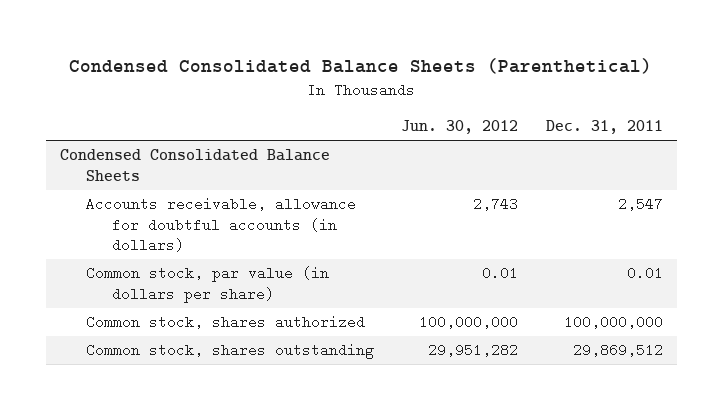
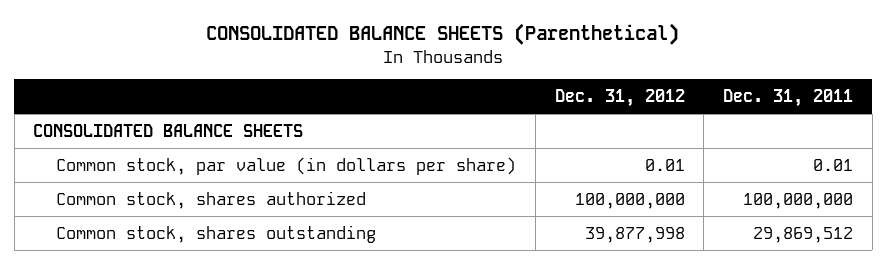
[69,58,653,75] Condensed Consolidated Balance Sheets (Parenthetical) -> [206,23,680,46] CONSOLIDATED BALANCE SHEETS (Parenthetical)
[401,120,519,135] Jun. 30, 2012 -> none
none -> [554,89,685,108] Dec. 31, 2012
[85,197,356,253] Accounts receivable, allowance for doubtful accounts (in dollars) -> none
[59,149,330,181] Condensed Consolidated Balance Sheets -> [33,123,304,137] CONSOLIDATED BALANCE SHEETS

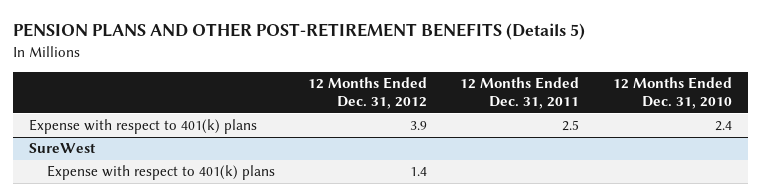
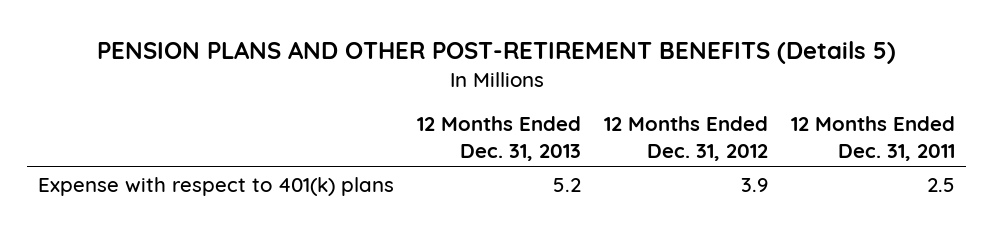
[612,76,732,110] 12 Months Ended Dec. 31, 2010 -> none
none -> [417,116,582,161] 12 Months Ended Dec. 31, 2013
[29,143,97,154] SureWest -> none
[47,165,276,181] Expense with respect to 401(k) plans -> none

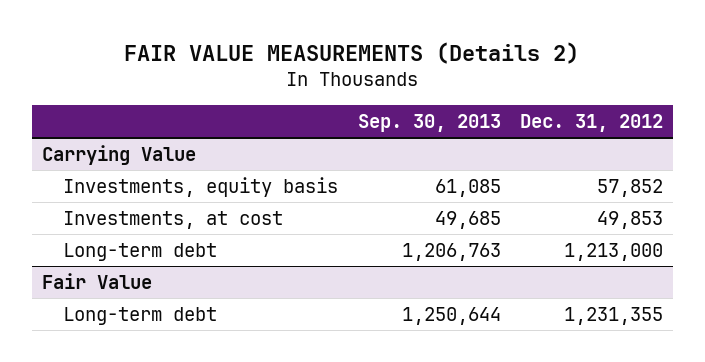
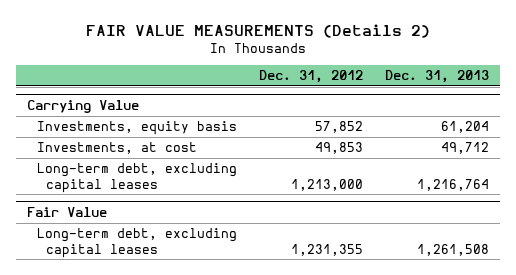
[357,113,501,132] Sep. 30, 2013 -> none
none -> [385,70,490,84] Dec. 31, 2013
[63,243,218,262] Long-term debt -> [36,163,237,193] Long-term debt, excluding capital leases
[63,307,218,326] Long-term debt -> [36,228,237,258] Long-term debt, excluding capital leases

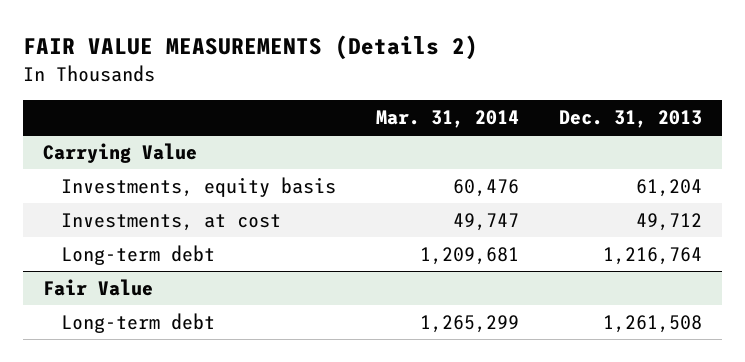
[258,70,363,84] Dec. 31, 2012 -> none
none -> [375,110,519,129] Mar. 31, 2014
[36,163,237,193] Long-term debt, excluding capital leases -> [60,244,215,265] Long-term debt
[36,228,237,258] Long-term debt, excluding capital leases -> [60,312,215,333] Long-term debt

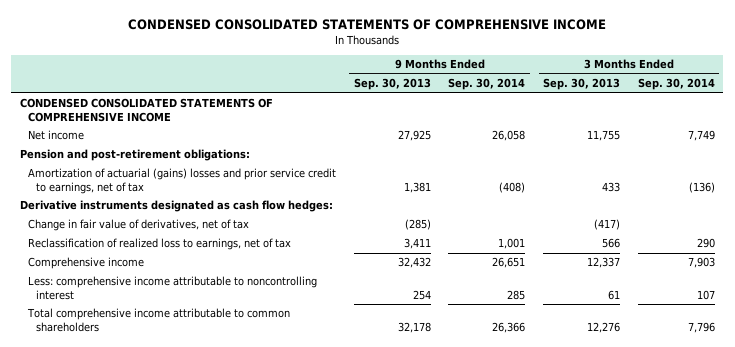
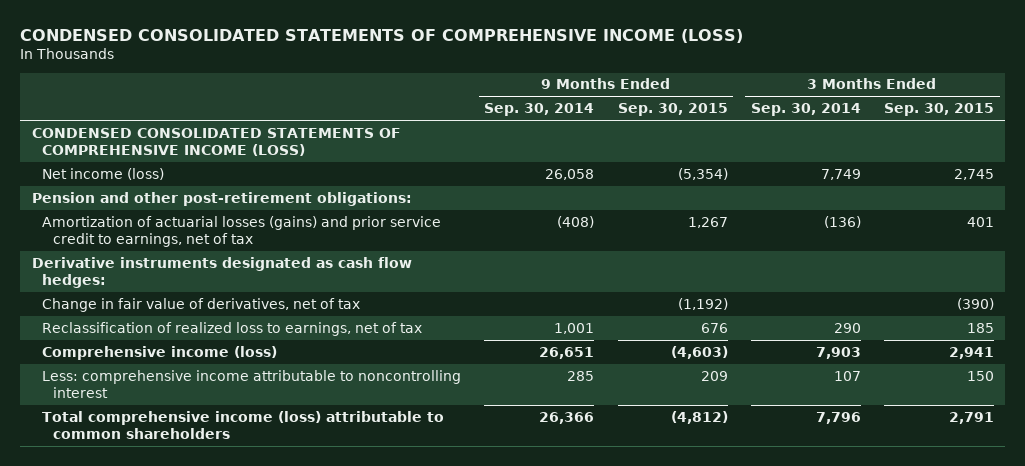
[128,18,607,30] CONDENSED CONSOLIDATED STATEMENTS OF COMPREHENSIVE INCOME -> [20,28,744,43] CONDENSED CONSOLIDATED STATEMENTS OF COMPREHENSIVE INCOME (LOSS)
[353,78,431,91] Sep. 30, 2013 -> none
[542,78,620,91] Sep. 30, 2013 -> none
none -> [617,103,728,117] Sep. 30, 2015
none -> [883,103,994,117] Sep. 30, 2015
[20,98,274,122] CONDENSED CONSOLIDATED STATEMENTS OF COMPREHENSIVE INCOME -> [31,127,401,156] CONDENSED CONSOLIDATED STATEMENTS OF COMPREHENSIVE INCOME (LOSS)
[28,130,85,141] Net income -> [42,167,165,180] Net income (loss)
[20,149,251,162] Pension and post-retirement obligations: -> [31,191,412,206] Pension and other post-retirement obligations:
[28,168,337,194] Amortization of actuarial (gains) losses and prior service credit to earnings, net of tax -> [42,215,442,247] Amortization of actuarial losses (gains) and prior service credit to earnings, net of tax
[28,257,145,270] Comprehensive income -> [42,345,278,360] Comprehensive income (loss)
[27,308,291,332] Total comprehensive income attributable to common shareholders -> [42,410,445,439] Total comprehensive income (loss) attributable to common shareholders

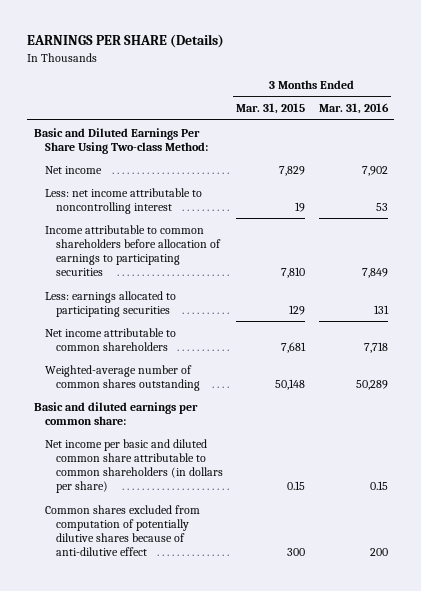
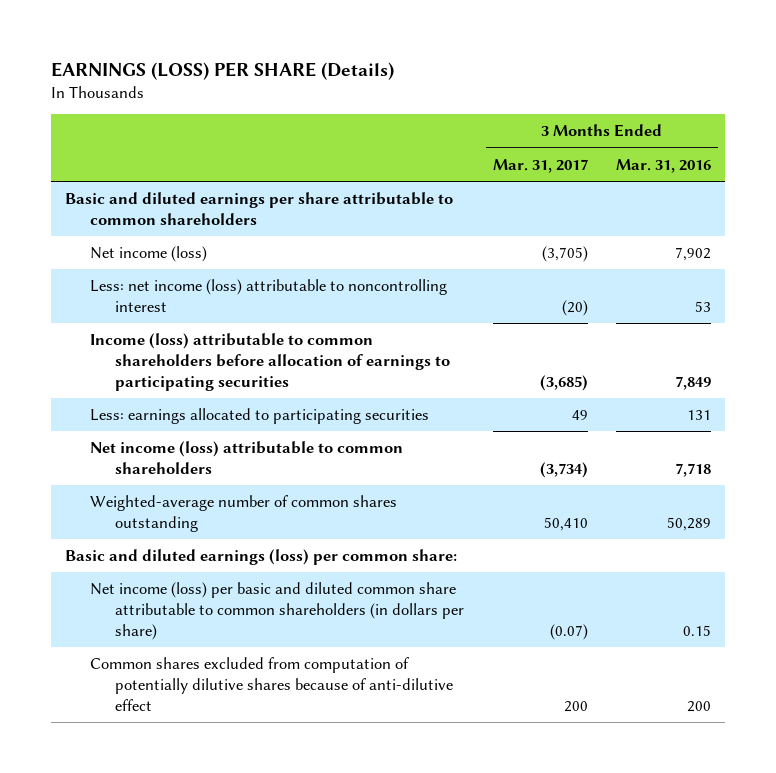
[26,34,224,49] EARNINGS PER SHARE (Details) -> [50,62,394,81] EARNINGS (LOSS) PER SHARE (Details)
[236,103,306,115] Mar. 31, 2015 -> none
none -> [492,158,588,173] Mar. 31, 2017
[33,127,208,154] Basic and Diluted Earnings Per Share Using Two-class Method: -> [64,192,453,225] Basic and diluted earnings per share attributable to common shareholders
[44,165,102,174] Net income -> [90,246,208,263] Net income (loss)
[44,187,202,214] Less: net income attributable to noncontrolling interest -> [90,279,448,312] Less: net income (loss) attributable to noncontrolling interest
[44,224,221,277] Income attributable to common shareholders before allocation of earnings to participating securities -> [90,333,451,391] Income (loss) attributable to common shareholders before allocation of earnings to participating securities
[44,327,176,351] Net income attributable to common shareholders -> [90,441,404,474] Net income (loss) attributable to common shareholders
[33,401,198,425] Basic and diluted earnings per common share: -> [64,549,457,566] Basic and diluted earnings (loss) per common share:
[44,438,223,494] Net income per basic and diluted common share attributable to common shareholders (in dollars per share) -> [90,582,465,640] Net income (loss) per basic and diluted common share attributable to common shareholders (in dollars per share)

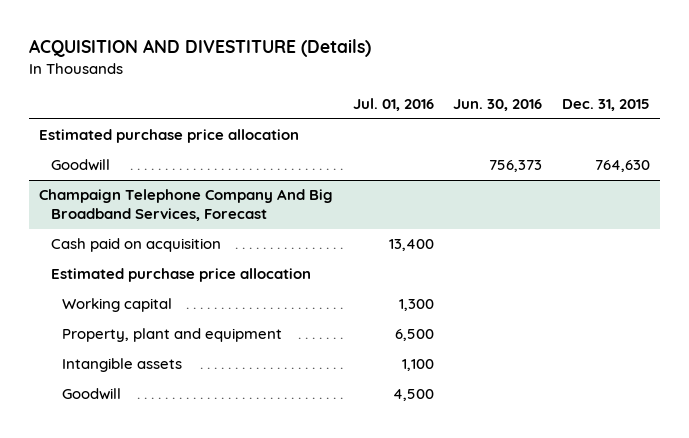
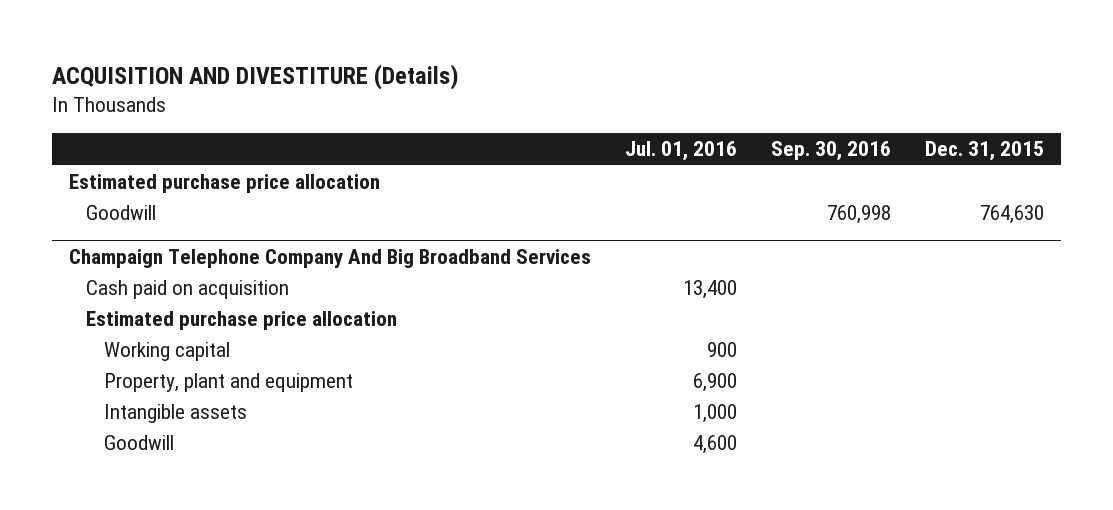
[453,99,543,112] Jun. 30, 2016 -> none
none -> [770,141,891,162] Sep. 30, 2016
[39,189,334,222] Champaign Telephone Company And Big Broadband Services, Forecast -> [68,248,591,268] Champaign Telephone Company And Big Broadband Services
[398,299,434,312] 1,300 -> [706,342,737,358] 900
[394,329,434,342] 6,500 -> [692,373,737,393] 6,900
[401,359,434,372] 1,100 -> [692,404,737,424] 1,000
[392,389,434,402] 4,500 -> [692,435,737,455] 4,600

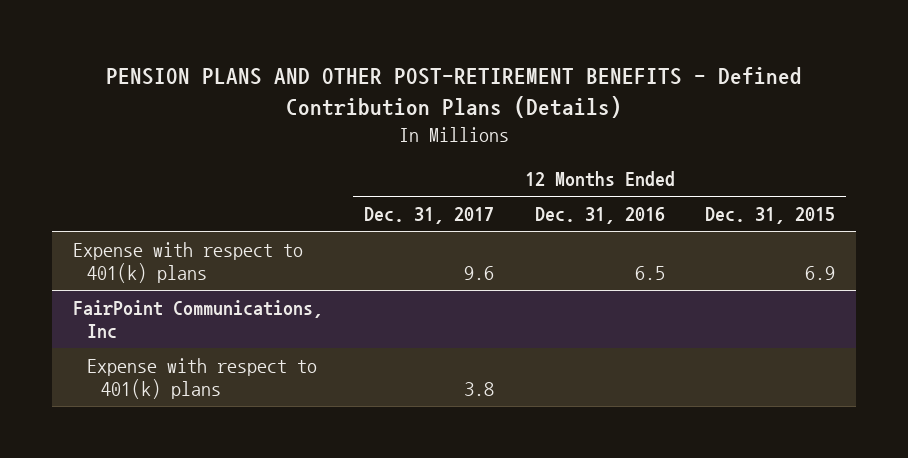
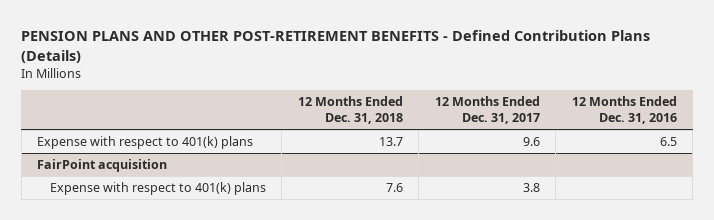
[705,207,836,225] Dec. 31, 2015 -> none
none -> [297,96,403,125] 12 Months Ended Dec. 31, 2018
[72,299,323,340] FairPoint Communications, Inc -> [37,159,168,173] FairPoint acquisition

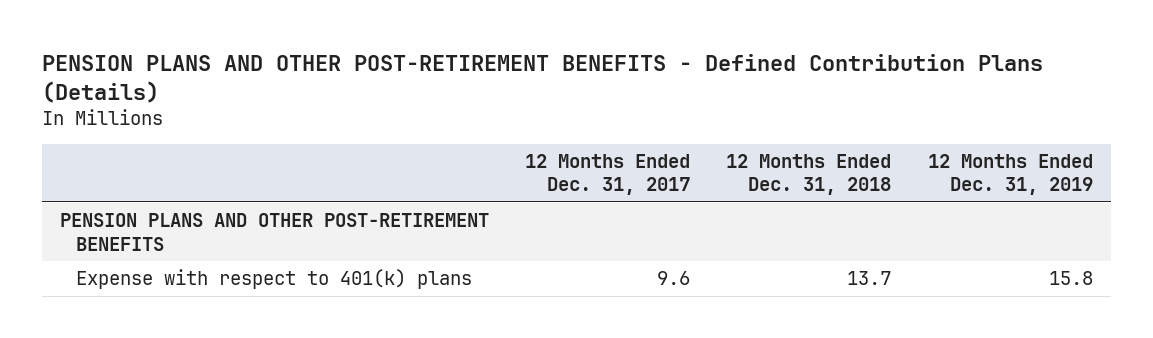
[571,96,677,125] 12 Months Ended Dec. 31, 2016 -> none
none -> [927,153,1093,196] 12 Months Ended Dec. 31, 2019
none -> [59,213,489,251] PENSION PLANS AND OTHER POST-RETIREMENT BENEFITS
[37,159,168,173] FairPoint acquisition -> none
[49,182,266,196] Expense with respect to 401(k) plans -> none

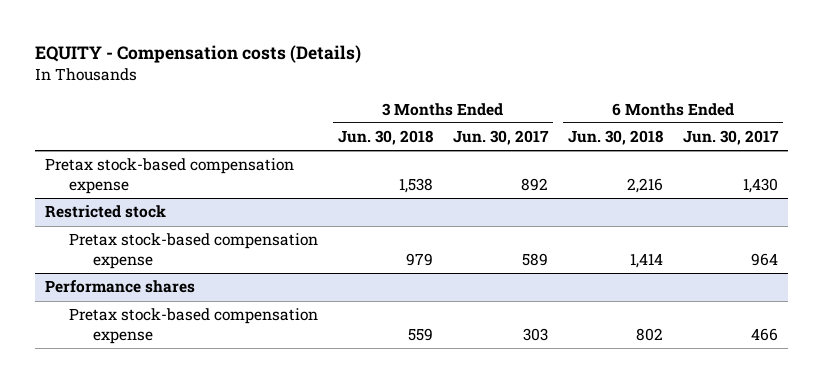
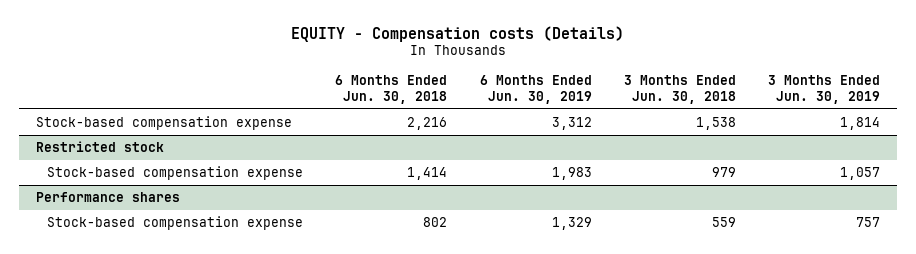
[452,130,549,146] Jun. 30, 2017 -> none
[682,130,779,146] Jun. 30, 2017 -> none
none -> [479,74,592,104] 6 Months Ended Jun. 30, 2019
none -> [768,74,881,104] 3 Months Ended Jun. 30, 2019
[45,158,295,195] Pretax stock-based compensation expense -> [35,116,292,131] Stock-based compensation expense
[69,233,319,270] Pretax stock-based compensation expense -> [46,166,303,181] Stock-based compensation expense
[69,308,319,345] Pretax stock-based compensation expense -> [46,216,303,231] Stock-based compensation expense

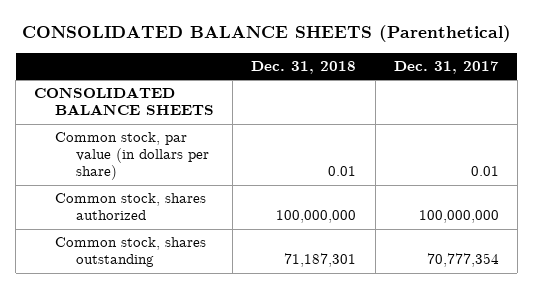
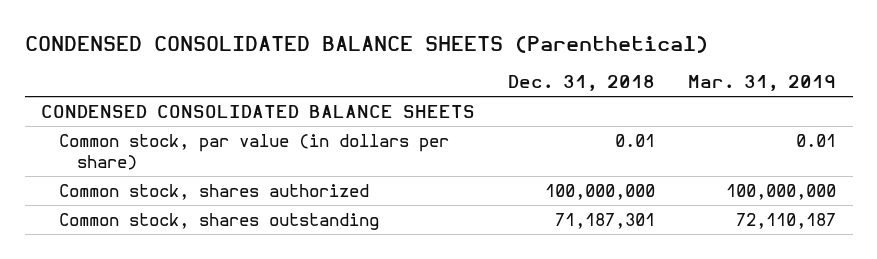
[21,25,511,43] CONSOLIDATED BALANCE SHEETS (Parenthetical) -> [24,35,708,53] CONDENSED CONSOLIDATED BALANCE SHEETS (Parenthetical)
[393,60,499,74] Dec. 31, 2017 -> none
none -> [688,75,837,92] Mar. 31, 2019
[34,87,215,116] CONSOLIDATED BALANCE SHEETS -> [41,104,476,118] CONDENSED CONSOLIDATED BALANCE SHEETS

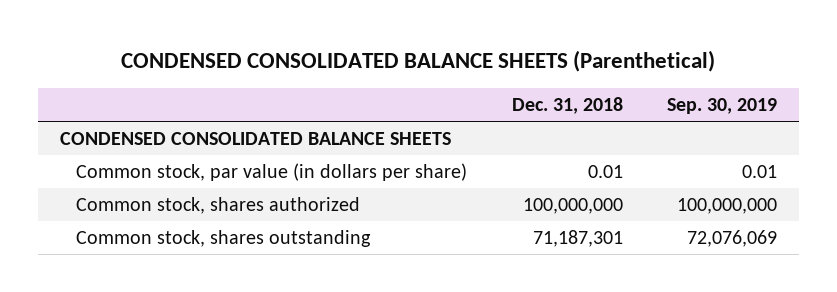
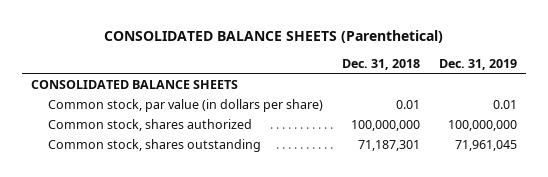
[121,50,716,73] CONDENSED CONSOLIDATED BALANCE SHEETS (Parenthetical) -> [104,30,444,44] CONSOLIDATED BALANCE SHEETS (Parenthetical)
[667,98,778,115] Sep. 30, 2019 -> none
none -> [438,59,517,71] Dec. 31, 2019
[59,132,451,146] CONDENSED CONSOLIDATED BALANCE SHEETS -> [31,80,239,90] CONSOLIDATED BALANCE SHEETS

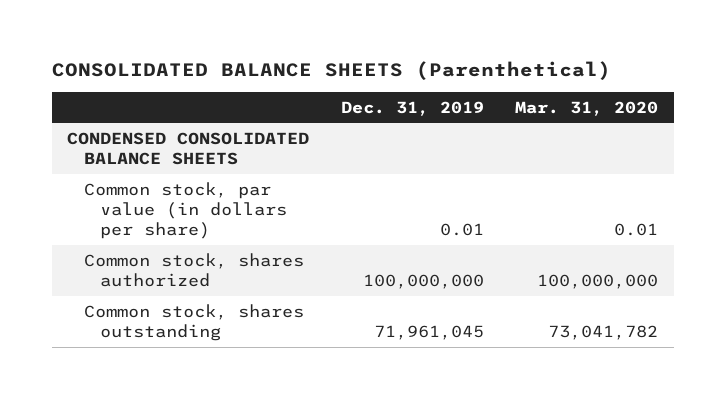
[342,59,421,71] Dec. 31, 2018 -> none
none -> [515,100,659,116] Mar. 31, 2020
[31,80,239,90] CONSOLIDATED BALANCE SHEETS -> [67,131,310,165] CONDENSED CONSOLIDATED BALANCE SHEETS

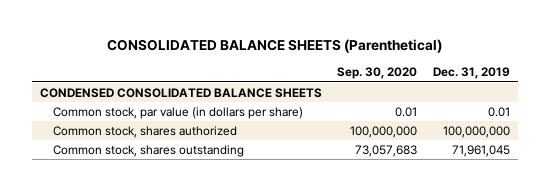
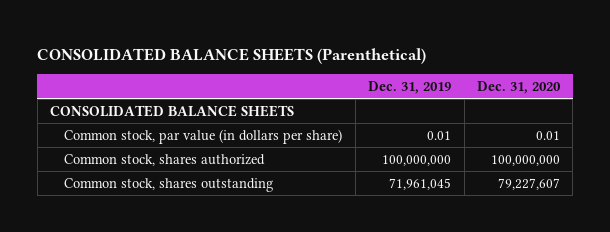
[337,67,418,80] Sep. 30, 2020 -> none
none -> [477,80,562,94] Dec. 31, 2020
[39,87,322,98] CONDENSED CONSOLIDATED BALANCE SHEETS -> [50,104,295,117] CONSOLIDATED BALANCE SHEETS

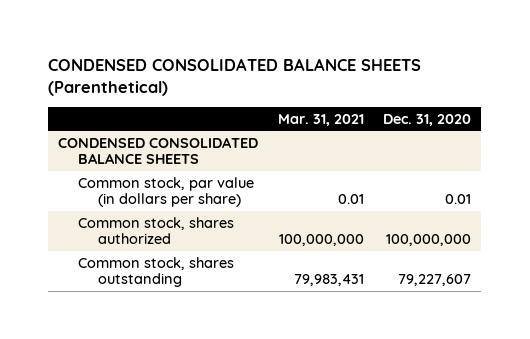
[37,47,427,64] CONSOLIDATED BALANCE SHEETS (Parenthetical) -> [48,57,422,97] CONDENSED CONSOLIDATED BALANCE SHEETS (Parenthetical)
[368,80,452,94] Dec. 31, 2019 -> none
none -> [277,114,364,127] Mar. 31, 2021
[50,104,295,117] CONSOLIDATED BALANCE SHEETS -> [58,136,259,165] CONDENSED CONSOLIDATED BALANCE SHEETS

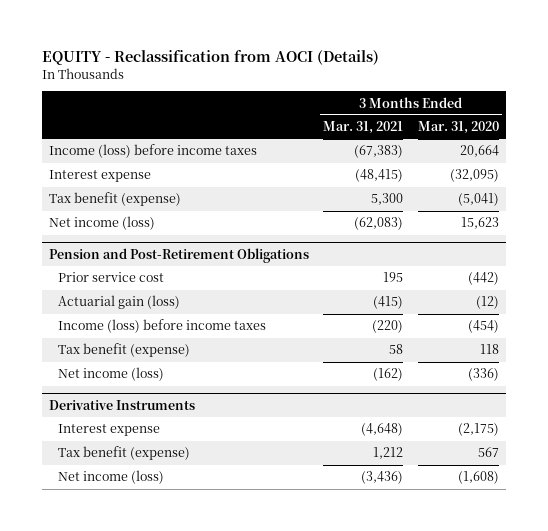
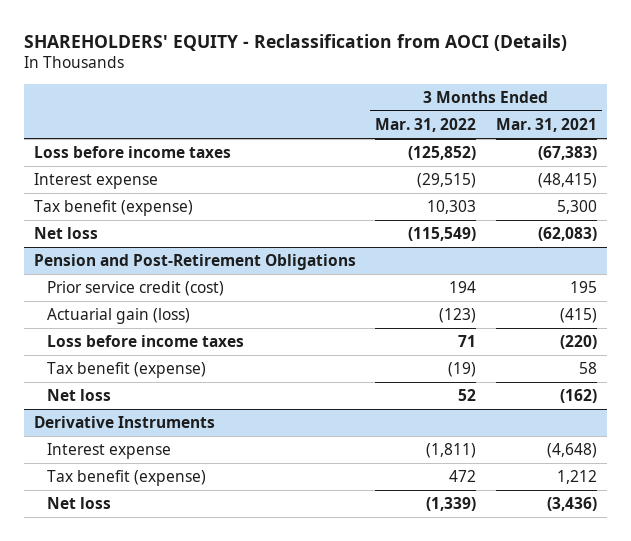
[41,49,379,65] EQUITY - Reclassification from AOCI (Details) -> [23,33,567,51] SHAREHOLDERS' EQUITY - Reclassification from AOCI (Details)
[417,121,499,135] Mar. 31, 2020 -> none
none -> [375,118,477,133] Mar. 31, 2022
[49,144,258,159] Income (loss) before income taxes -> [33,146,231,159] Loss before income taxes
[49,216,156,231] Net income (loss) -> [33,227,98,240] Net loss
[58,272,165,283] Prior service cost -> [46,281,224,297] Prior service credit (cost)
[58,319,267,334] Income (loss) before income taxes -> [46,335,244,348] Loss before income taxes
[58,367,165,382] Net income (loss) -> [46,389,111,402] Net loss
[58,470,165,485] Net income (loss) -> [46,497,111,510] Net loss

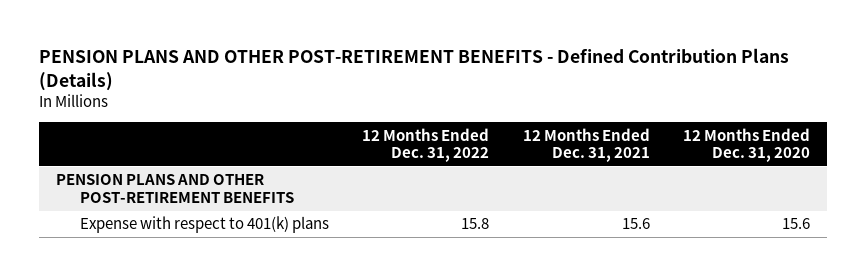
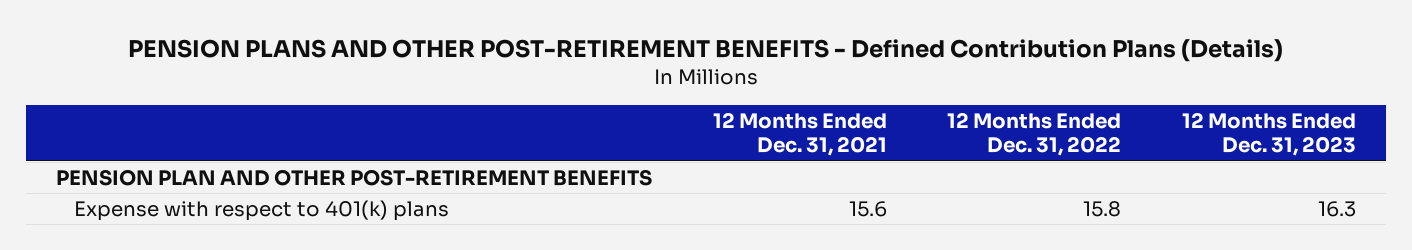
[683,127,811,163] 12 Months Ended Dec. 31, 2020 -> none
none -> [1181,111,1356,157] 12 Months Ended Dec. 31, 2023
[56,174,294,204] PENSION PLANS AND OTHER POST-RETIREMENT BENEFITS -> [56,169,653,187] PENSION PLAN AND OTHER POST-RETIREMENT BENEFITS

